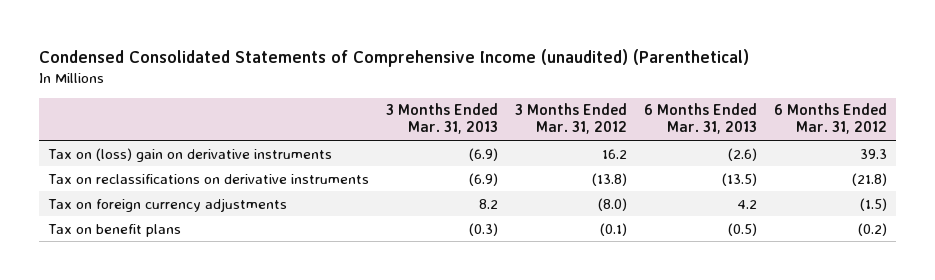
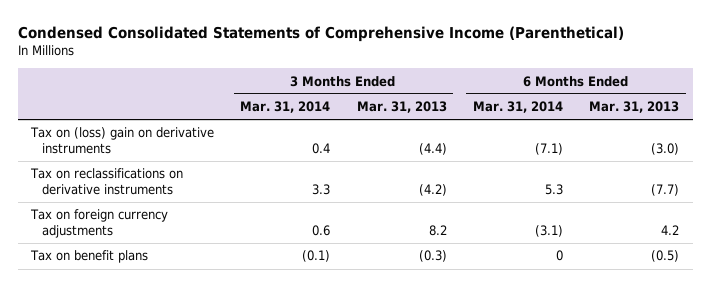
[39,48,750,67] Condensed Consolidated Statements of Comprehensive Income (unaudited) (Parenthetical) -> [17,25,624,42] Condensed Consolidated Statements of Comprehensive Income (Parenthetical)
[515,103,628,135] 3 Months Ended Mar. 31, 2012 -> none
[774,103,888,135] 6 Months Ended Mar. 31, 2012 -> none
none -> [240,101,331,114] Mar. 31, 2014
none -> [473,101,564,114] Mar. 31, 2014
[469,147,499,161] (6.9) -> [418,142,447,155] (4.4)
[728,147,758,161] (2.6) -> [651,142,680,155] (3.0)
[469,172,499,186] (6.9) -> [418,183,447,196] (4.2)
[722,172,758,186] (13.5) -> [651,183,680,196] (7.7)

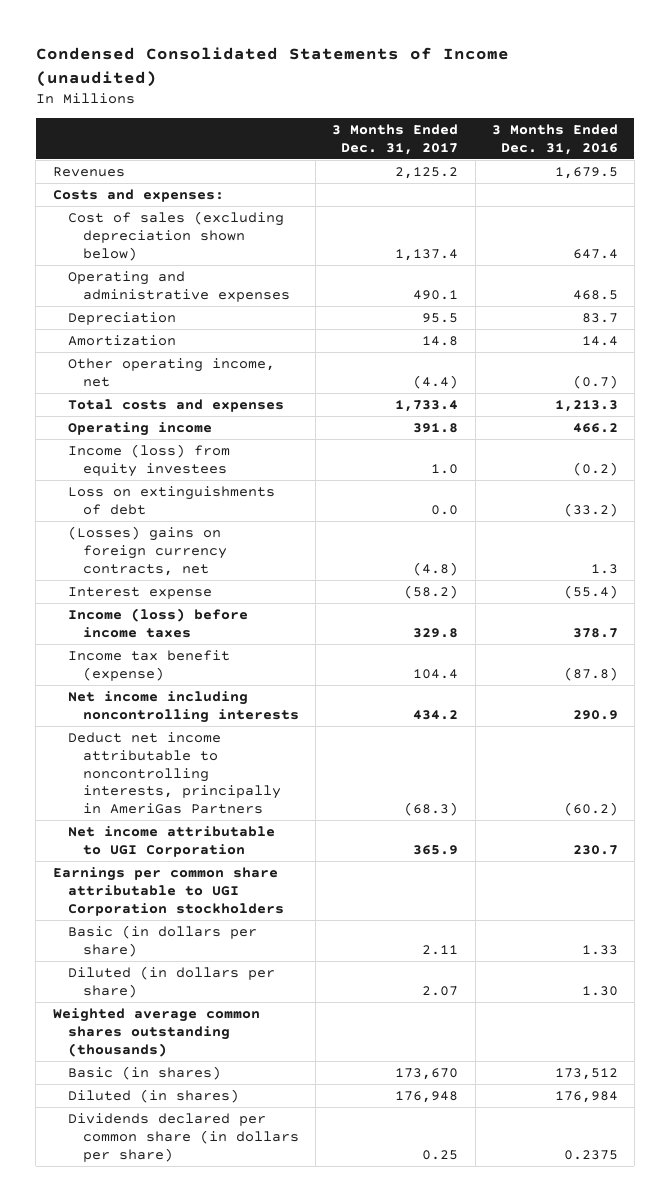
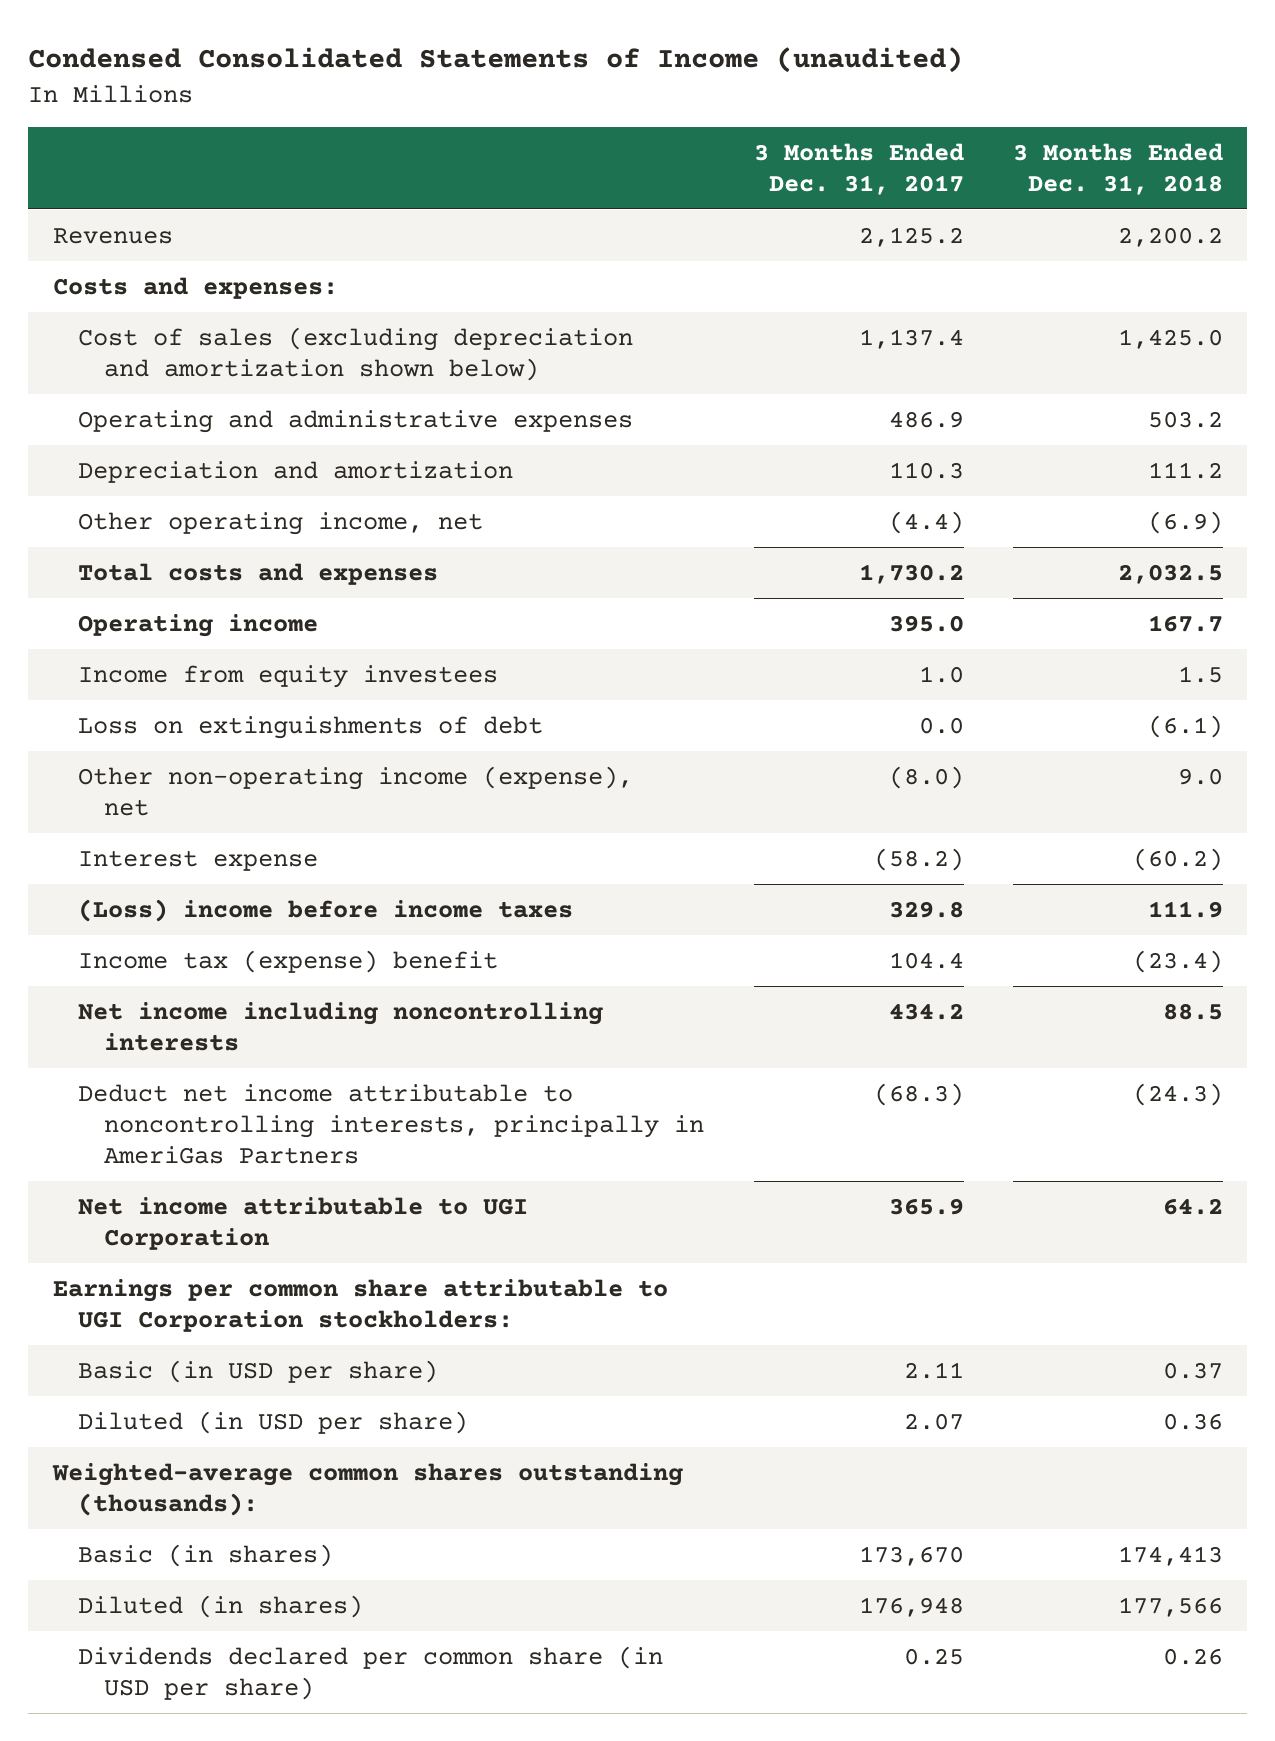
[491,123,618,155] 3 Months Ended Dec. 31, 2016 -> none
none -> [1012,142,1223,195] 3 Months Ended Dec. 31, 2018
[67,311,176,325] Depreciation -> none
[67,334,176,346] Amortization -> none
[67,210,284,261] Cost of sales (excluding depreciation shown below) -> [78,326,634,381] Cost of sales (excluding depreciation and amortization shown below)
[413,289,459,300] 490.1 -> [888,410,964,428] 486.9
none -> [78,460,514,483] Depreciation and amortization
[395,399,459,412] 1,733.4 -> [858,563,964,584] 1,730.2
[413,422,459,433] 391.8 -> [888,614,964,632] 395.0
[67,443,230,477] Income (loss) from equity investees -> [78,664,499,688] Income from equity investees
[67,525,228,576] (Losses) gains on foreign currency contracts, net -> none
none -> [78,765,634,816] Other non-operating income (expense), net
[67,607,248,638] Income (loss) before income taxes -> [78,898,574,922] (Loss) income before income taxes
[67,649,230,681] Income tax benefit (expense) -> [78,949,499,973] Income tax (expense) benefit
[52,866,284,916] Earnings per common share attributable to UGI Corporation stockholders -> [52,1278,668,1332] Earnings per common share attributable to UGI Corporation stockholders:
[67,924,257,957] Basic (in dollars per share) -> [78,1359,439,1383] Basic (in USD per share)
[67,965,275,998] Diluted (in dollars per share) -> [78,1410,469,1434] Diluted (in USD per share)
[52,1007,260,1057] Weighted average common shares outstanding (thousands) -> [51,1462,683,1516] Weighted-average common shares outstanding (thousands):
[67,1112,300,1162] Dividends declared per common share (in dollars per share) -> [78,1645,664,1700] Dividends declared per common share (in USD per share)

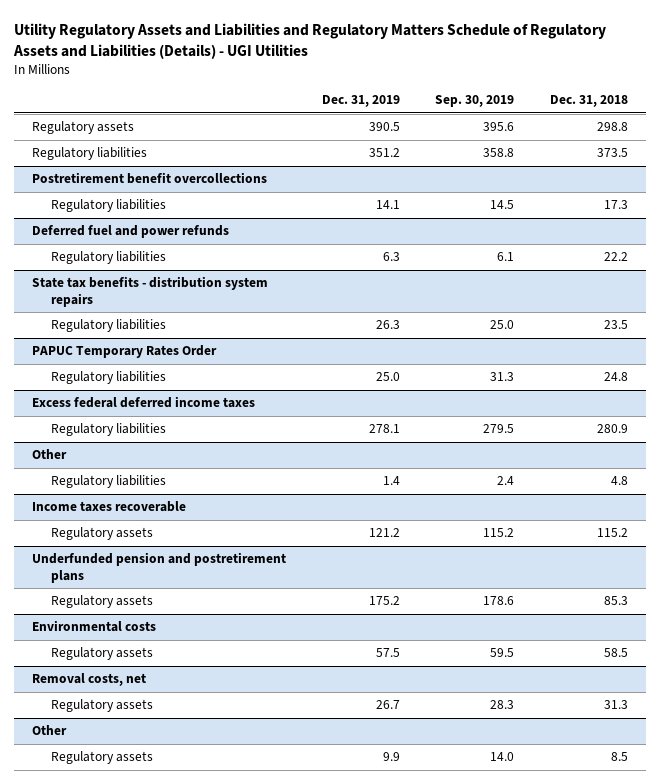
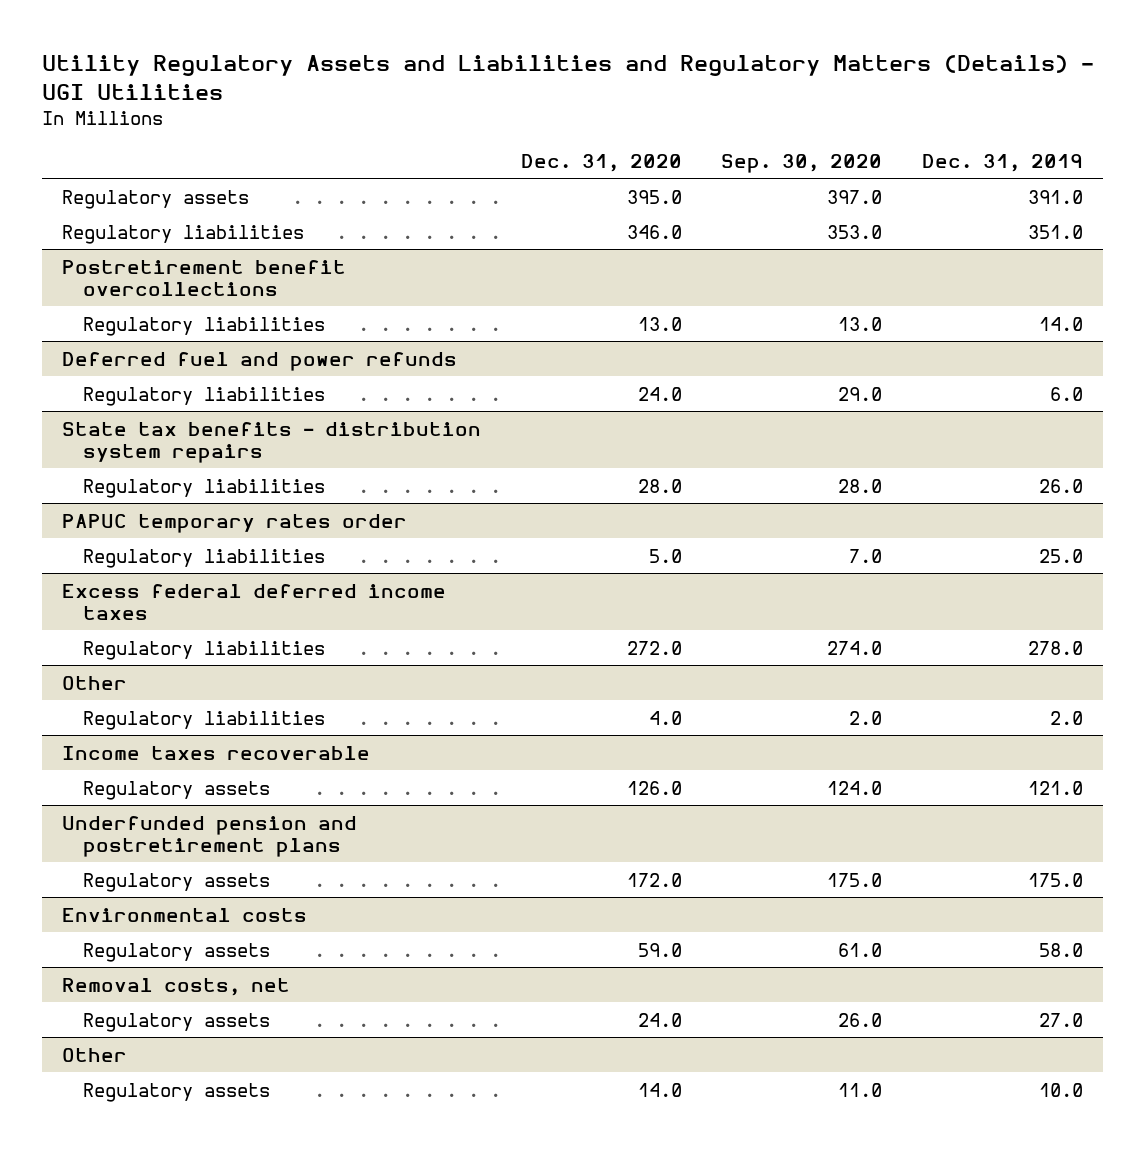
[12,22,606,59] Utility Regulatory Assets and Liabilities and Regulatory Matters Schedule of Regulatory Assets and Liabilities (Details) - UGI Utilities -> [42,55,1095,100] Utility Regulatory Assets and Liabilities and Regulatory Matters (Details) - UGI Utilities
[435,95,515,108] Sep. 30, 2019 -> none
[549,95,628,108] Dec. 31, 2018 -> none
none -> [520,153,682,172] Dec. 31, 2020
none -> [721,153,883,173] Sep. 30, 2020
[368,122,400,132] 390.5 -> [1028,189,1084,204] 391.0
[368,148,400,158] 351.2 -> [1028,224,1084,239] 351.0
[375,200,400,210] 14.1 -> [1039,316,1084,331] 14.0
[382,252,400,262] 6.3 -> [1050,386,1084,401] 6.0
[375,320,400,330] 26.3 -> [1039,478,1084,493] 26.0
[31,345,217,359] PAPUC Temporary Rates Order -> [62,513,408,533] PAPUC temporary rates order
[368,424,400,434] 278.1 -> [1028,640,1084,655] 278.0
[382,476,400,486] 1.4 -> [1050,710,1084,725] 2.0
[368,528,400,538] 121.2 -> [1028,780,1084,795] 121.0
[368,596,400,606] 175.2 -> [1028,872,1084,887] 175.0
[375,648,400,658] 57.5 -> [1039,942,1084,957] 58.0
[375,700,400,710] 26.7 -> [1039,1012,1084,1027] 27.0
[382,752,400,762] 9.9 -> [1039,1082,1084,1097] 10.0

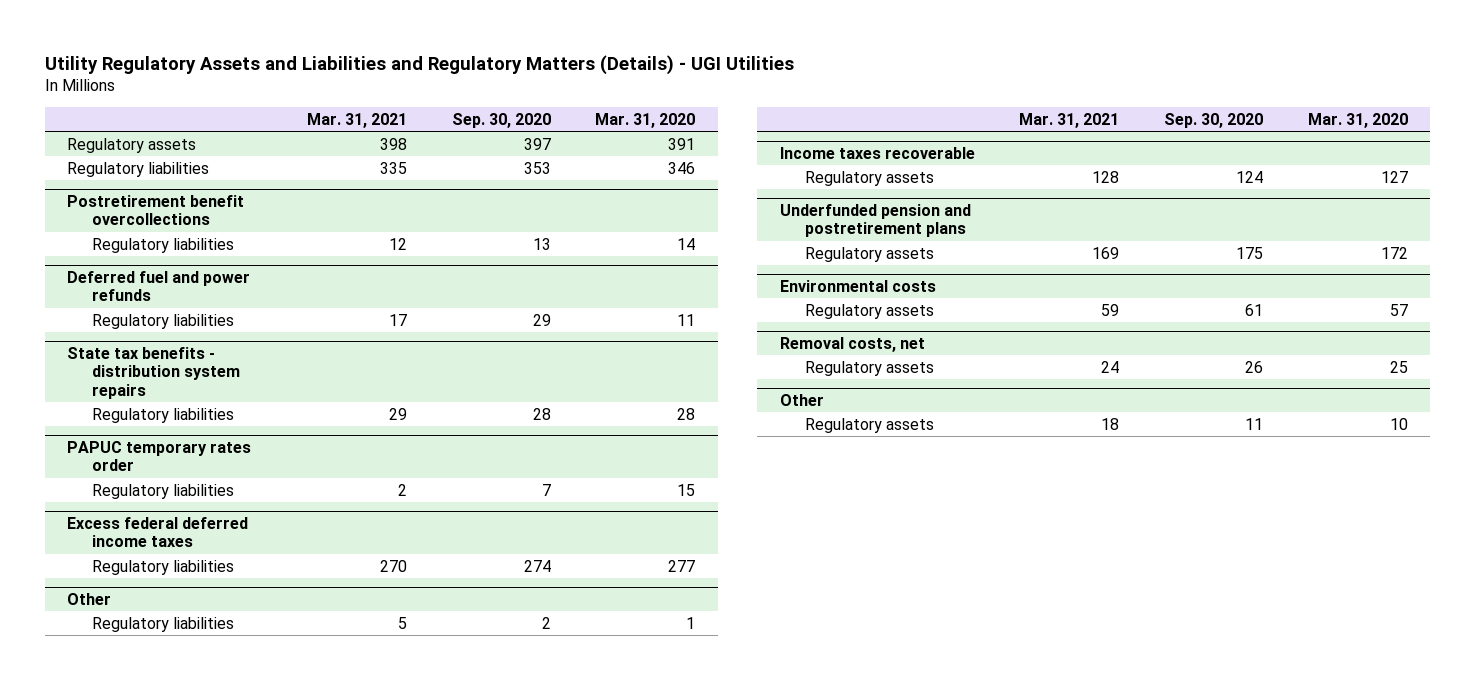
[520,153,682,172] Dec. 31, 2020 -> none
[922,153,1084,172] Dec. 31, 2019 -> none
none -> [307,112,408,128] Mar. 31, 2021
none -> [595,112,696,128] Mar. 31, 2020
[827,189,883,204] 397.0 -> [523,137,551,150] 397
[827,224,883,239] 353.0 -> [523,161,551,174] 353
[838,316,883,331] 13.0 -> [532,237,551,250] 13
[838,386,883,401] 29.0 -> [532,313,551,326] 29
[838,478,883,493] 28.0 -> [532,407,551,420] 28
[849,548,883,563] 7.0 -> [541,483,551,496] 7
[827,640,883,655] 274.0 -> [523,559,551,572] 274
[849,710,883,725] 2.0 -> [541,616,551,629] 2
[827,780,883,795] 124.0 -> [1236,170,1264,183] 124
[827,872,883,887] 175.0 -> [1236,246,1264,259] 175
[838,942,883,957] 61.0 -> [1245,303,1264,316] 61
[838,1012,883,1027] 26.0 -> [1245,360,1264,373] 26
[838,1082,883,1097] 11.0 -> [1245,417,1264,430] 11

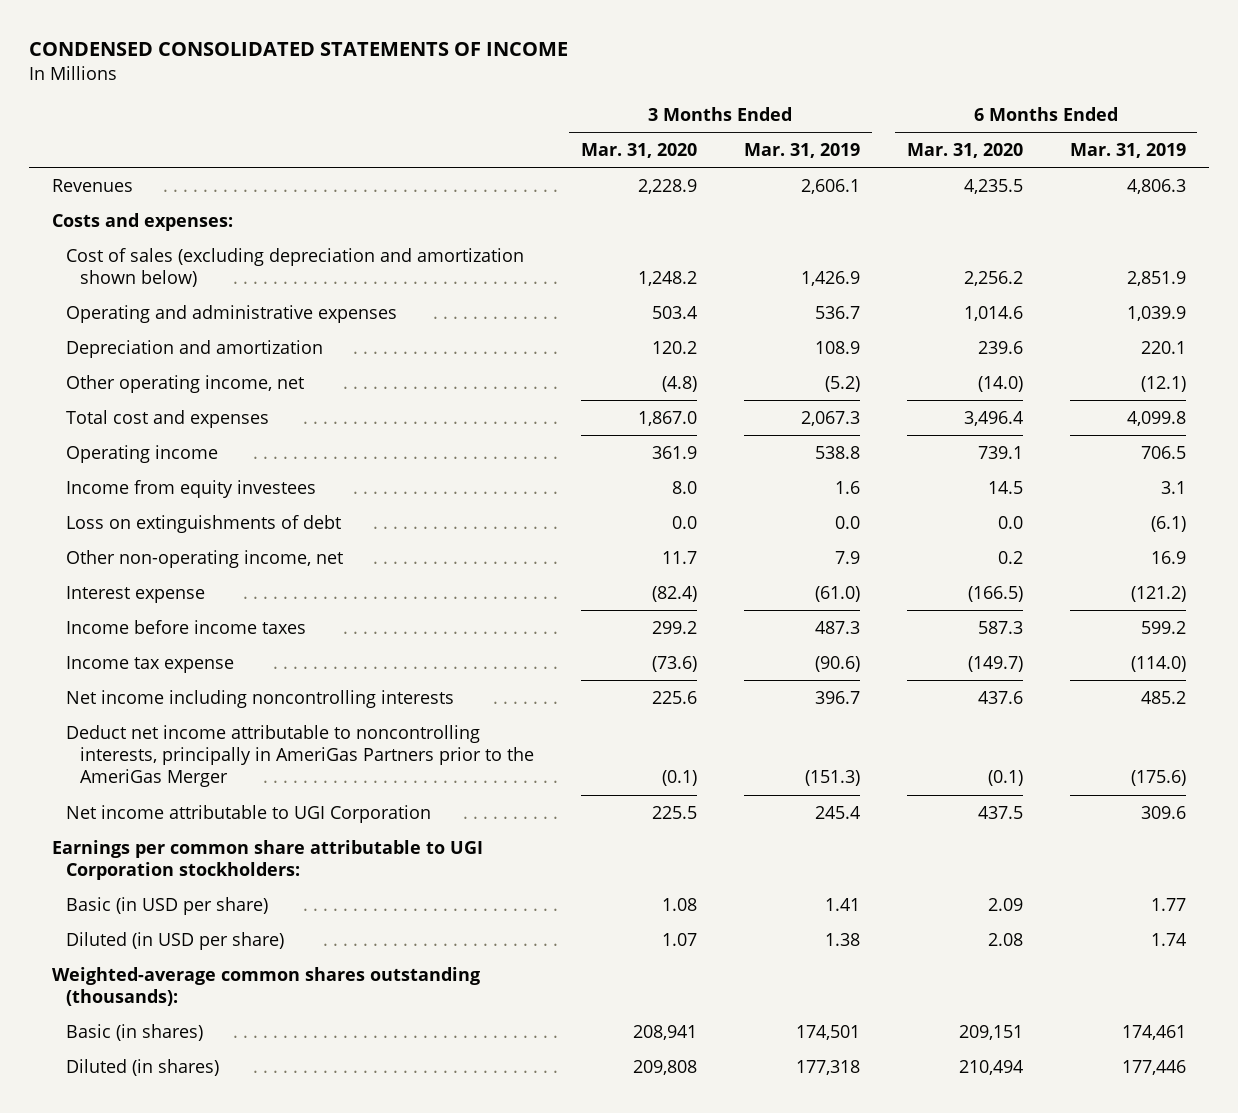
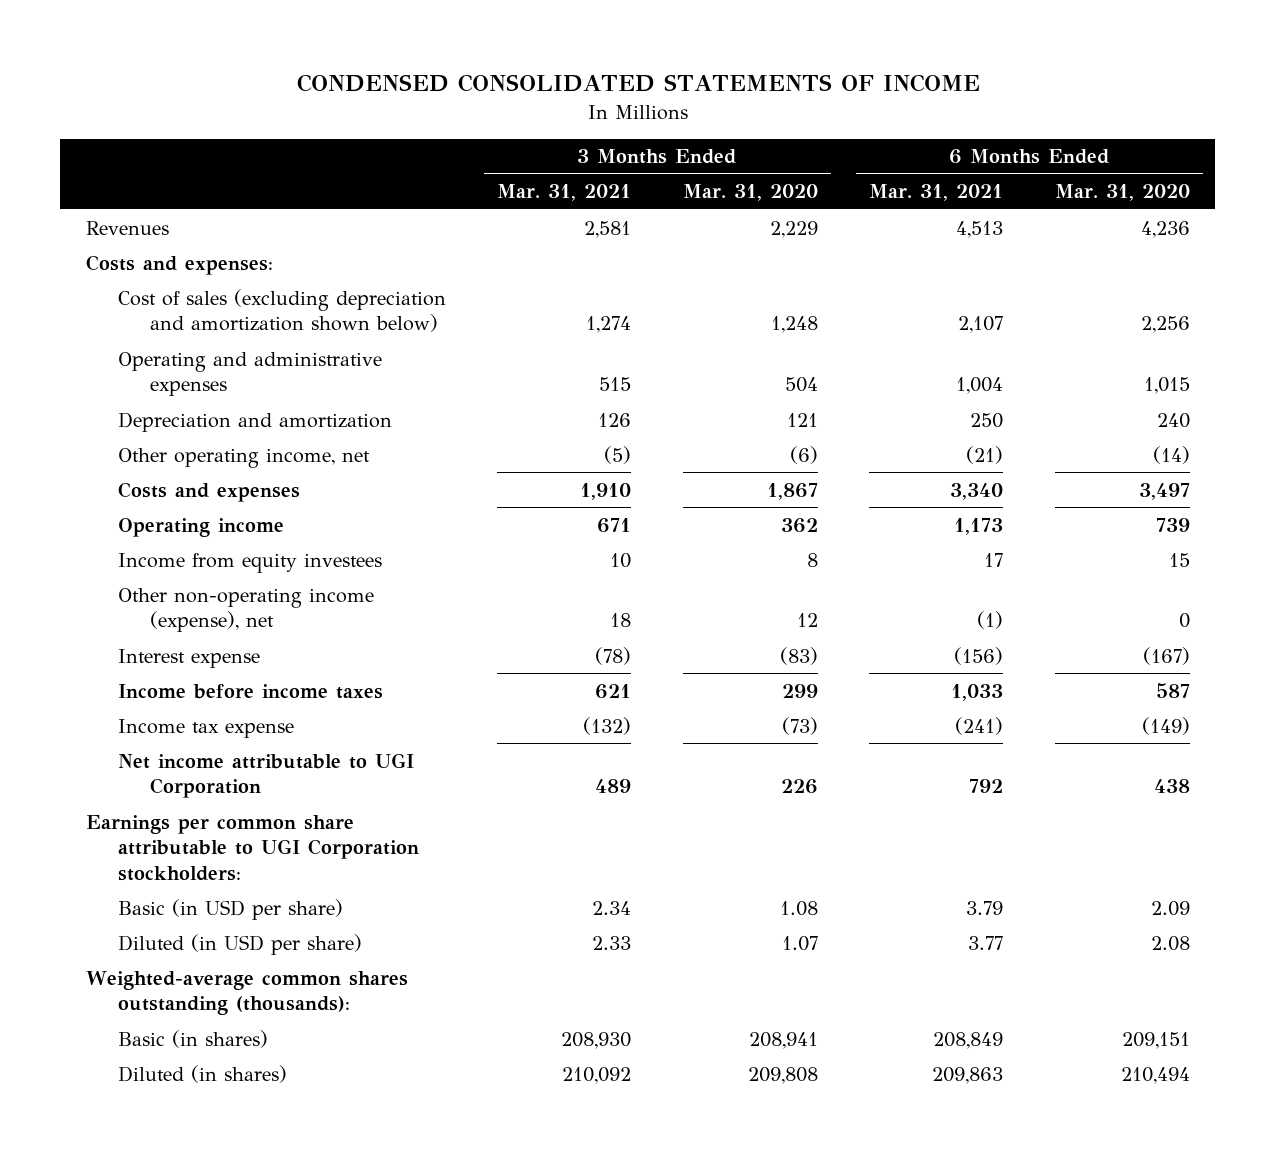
[743,142,860,158] Mar. 31, 2019 -> none
[1069,142,1186,158] Mar. 31, 2019 -> none
none -> [497,184,632,202] Mar. 31, 2021
none -> [869,184,1004,202] Mar. 31, 2021
[638,178,698,194] 2,228.9 -> [769,220,818,238] 2,229
[963,178,1023,194] 4,235.5 -> [1140,220,1190,238] 4,236
[66,514,342,533] Loss on extinguishments of debt -> none
[66,689,455,708] Net income including noncontrolling interests -> none
[66,724,535,788] Deduct net income attributable to noncontrolling interests, principally in AmeriGas Partners prior to the AmeriGas Merger -> none
[638,271,698,287] 1,248.2 -> [770,316,818,334] 1,248
[963,271,1023,287] 2,256.2 -> [1140,316,1190,334] 2,256
[652,305,698,319] 503.4 -> [784,377,818,393] 504
[963,305,1023,321] 1,014.6 -> [1143,377,1190,395] 1,015
[652,340,698,354] 120.2 -> [786,412,818,427] 121
[977,340,1023,354] 239.6 -> [1156,412,1190,428] 240
[662,375,698,392] (4.8) -> [789,445,818,464] (6)
[977,375,1023,392] (14.0) -> [1152,445,1190,464] (14)
[66,409,270,428] Total cost and expenses -> [117,481,300,502] Costs and expenses
[638,410,698,426] 1,867.0 -> [766,482,818,500] 1,867
[963,410,1023,426] 3,496.4 -> [1138,482,1190,500] 3,497
[652,445,698,459] 361.9 -> [780,517,818,533] 362
[977,445,1023,459] 739.1 -> [1155,517,1190,532] 739
[672,480,698,494] 8.0 -> [806,552,818,567] 8
[987,480,1023,494] 14.5 -> [1168,552,1190,567] 15
[66,549,344,568] Other non-operating income, net -> [117,587,374,633] Other non-operating income (expense), net
[662,550,698,564] 11.7 -> [796,613,818,628] 12
[997,550,1023,564] 0.2 -> [1178,613,1190,629] 0
[652,585,698,602] (82.4) -> [779,646,818,665] (83)
[967,585,1023,602] (166.5) -> [1142,646,1190,665] (167)
[652,620,698,634] 299.2 -> [781,683,818,698] 299
[977,620,1023,634] 587.3 -> [1155,682,1190,698] 587
[652,655,698,672] (73.6) -> [781,716,818,735] (73)
[967,655,1023,672] (149.7) -> [1141,716,1190,735] (149)
[652,805,698,819] 225.5 -> [780,779,818,795] 226
[977,805,1023,819] 437.5 -> [1153,779,1190,794] 438

